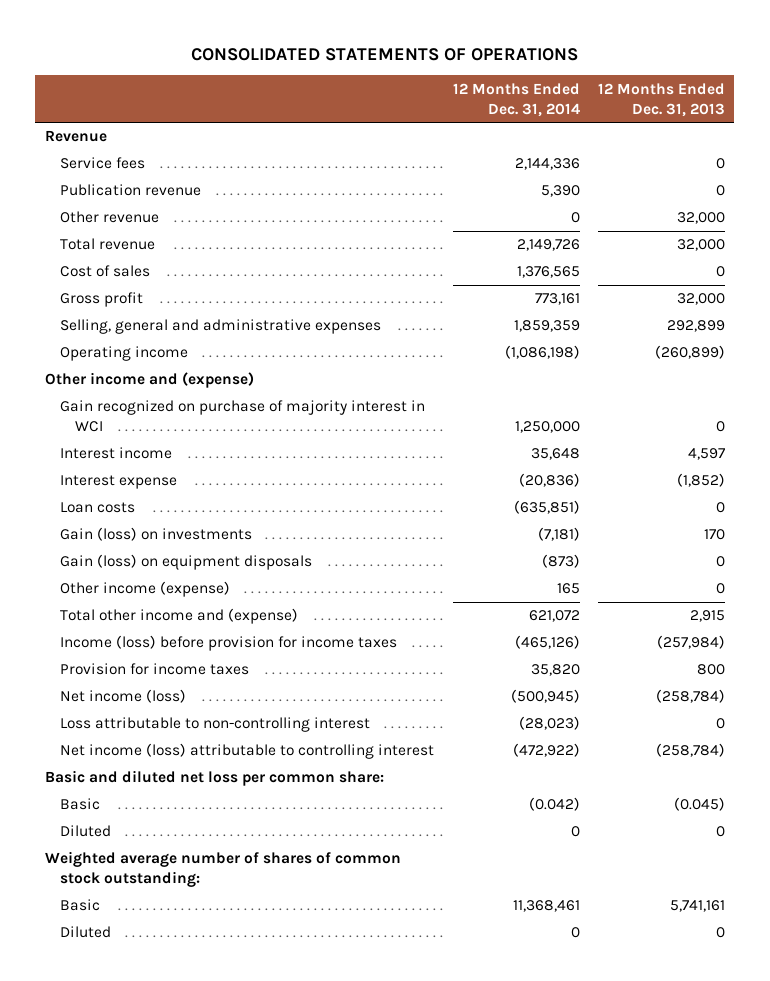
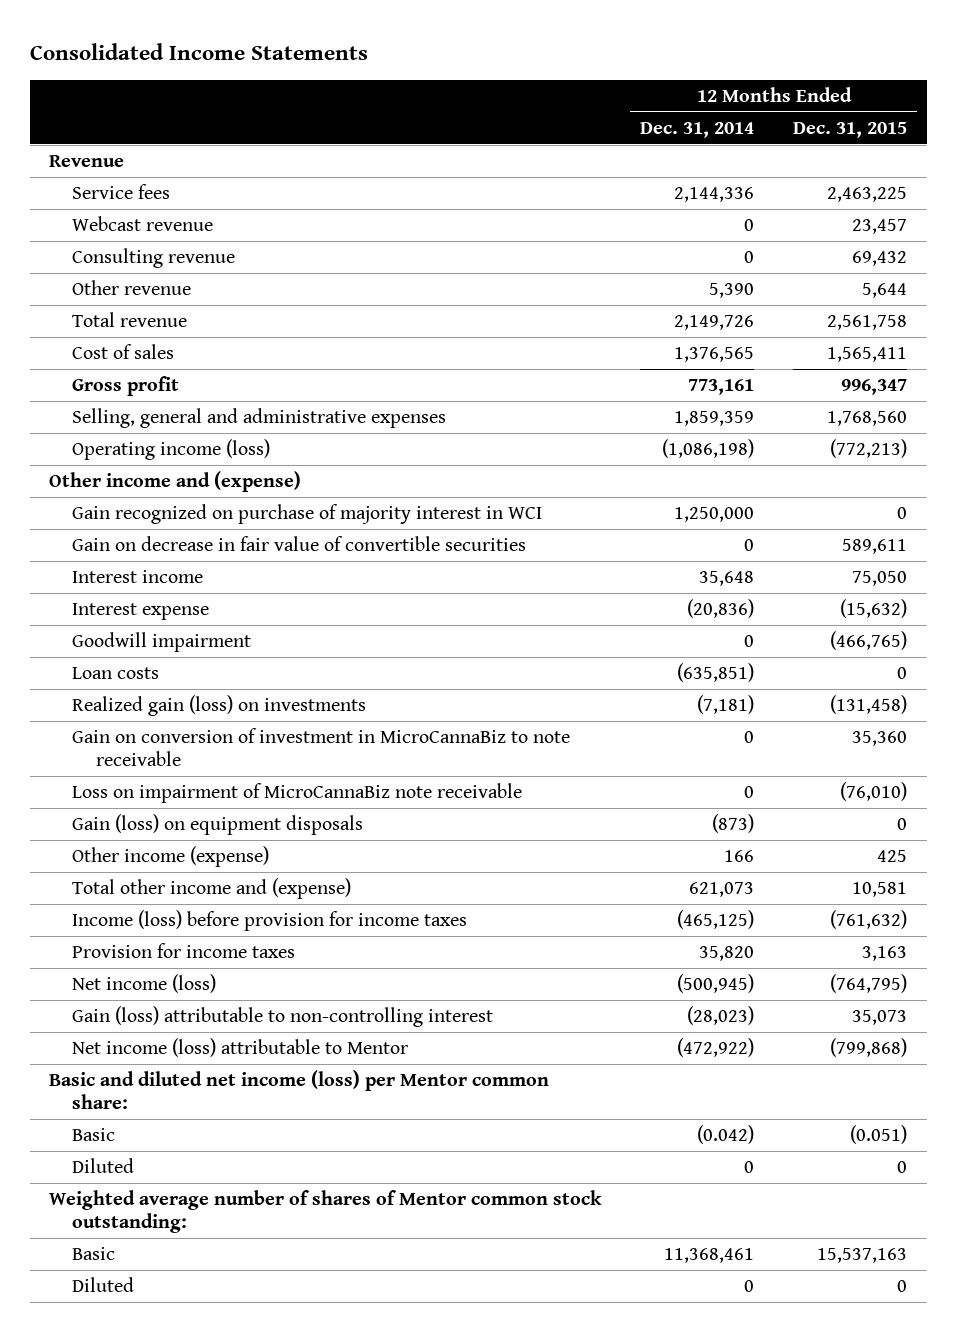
[190,47,578,61] CONSOLIDATED STATEMENTS OF OPERATIONS -> [29,43,368,61] Consolidated Income Statements
[598,82,726,117] 12 Months Ended Dec. 31, 2013 -> none
none -> [793,121,908,138] Dec. 31, 2015
[59,184,201,197] Publication revenue -> none
none -> [72,216,214,232] Webcast revenue
none -> [72,248,236,269] Consulting revenue
[570,212,580,224] 0 -> [709,283,755,299] 5,390
[59,346,188,362] Operating income -> [72,439,271,461] Operating income (loss)
none -> [72,536,527,552] Gain on decrease in fair value of convertible securities
none -> [72,632,252,653] Goodwill impairment
[59,527,252,542] Gain (loss) on investments -> [72,695,367,717] Realized gain (loss) on investments
none -> [72,728,571,767] Gain on conversion of investment in MicroCannaBiz to note receivable
none -> [72,783,523,804] Loss on impairment of MicroCannaBiz note receivable
[556,583,580,595] 165 -> [724,850,755,863] 166
[528,610,580,623] 621,072 -> [689,882,755,898] 621,073
[514,635,580,650] (465,126) -> [677,910,755,930] (465,125)
[59,717,370,733] Loss attributable to non-controlling interest -> [72,1006,494,1028] Gain (loss) attributable to non-controlling interest
[59,743,434,760] Net income (loss) attributable to controlling interest -> [72,1038,409,1058] Net income (loss) attributable to Mentor
[44,770,384,787] Basic and diluted net loss per common share: -> [49,1070,550,1110] Basic and diluted net income (loss) per Mentor common share:
[44,851,401,888] Weighted average number of shares of common stock outstanding: -> [49,1190,603,1234] Weighted average number of shares of Mentor common stock outstanding:

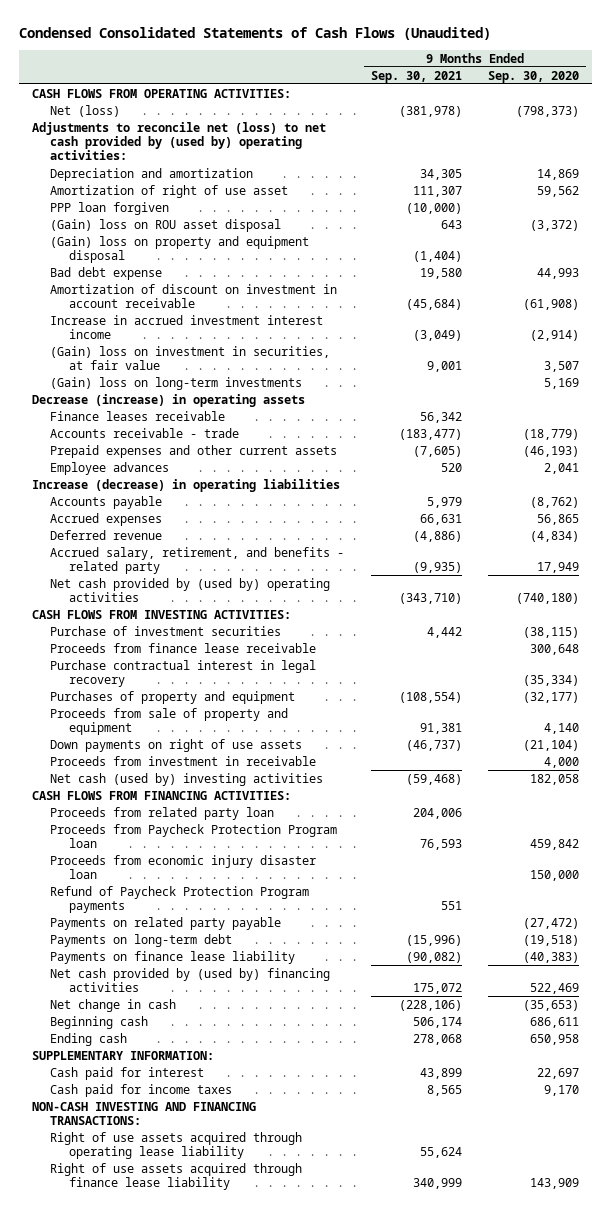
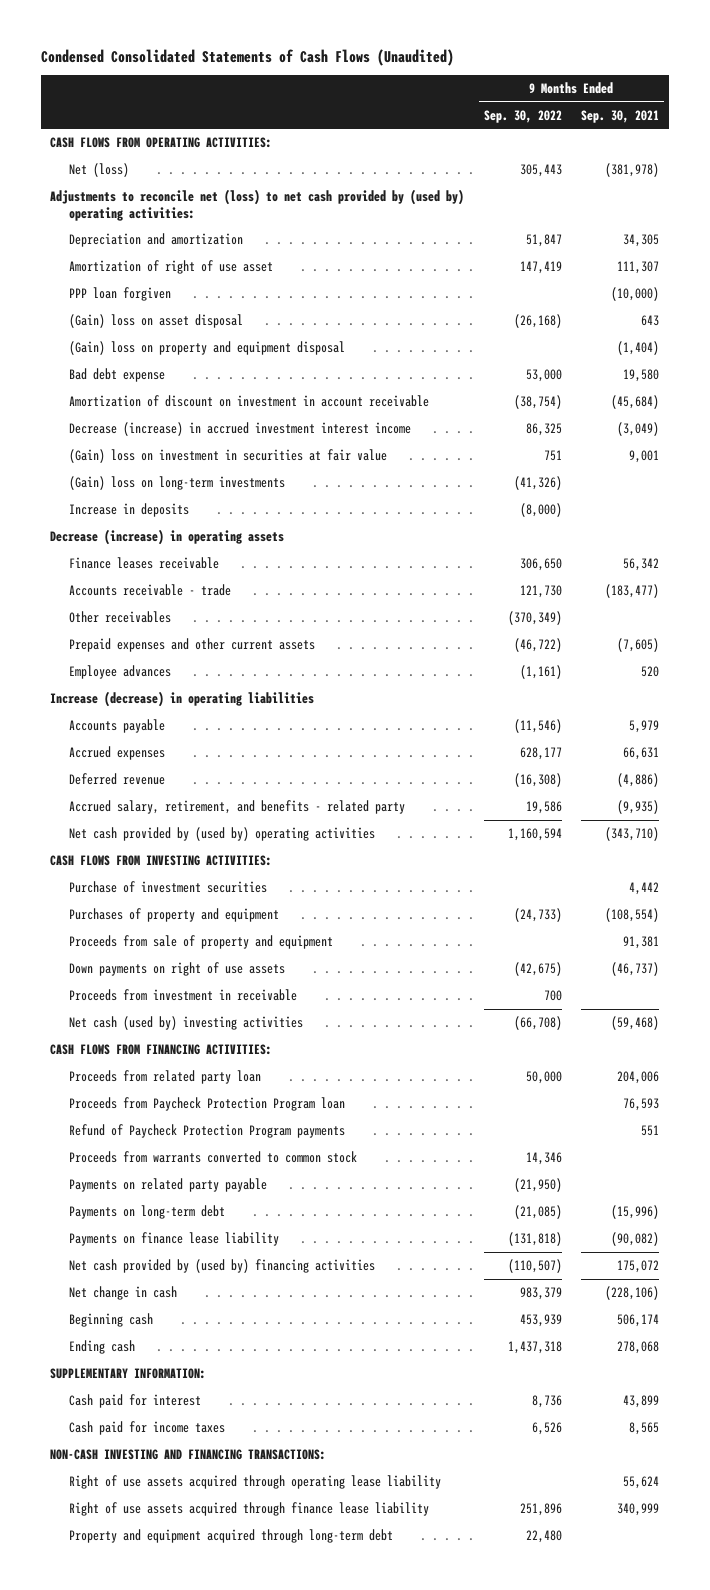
[488,70,580,83] Sep. 30, 2020 -> none
none -> [483,109,562,123] Sep. 30, 2022
[50,218,282,232] (Gain) loss on ROU asset disposal -> [69,314,244,329] (Gain) loss on asset disposal
[50,314,324,340] Increase in accrued investment interest income -> [69,422,412,437] Decrease (increase) in accrued investment interest income
[50,345,331,371] (Gain) loss on investment in securities, at fair value -> [69,449,388,464] (Gain) loss on investment in securities at fair value
none -> [69,503,190,518] Increase in deposits
none -> [69,611,172,624] Other receivables
[50,642,317,653] Proceeds from finance lease receivable -> none
[50,659,317,688] Purchase contractual interest in legal recovery -> none
[50,854,317,880] Proceeds from economic injury disaster loan -> none
none -> [69,1151,358,1164] Proceeds from warrants converted to common stock
none -> [69,1529,394,1544] Property and equipment acquired through long-term debt

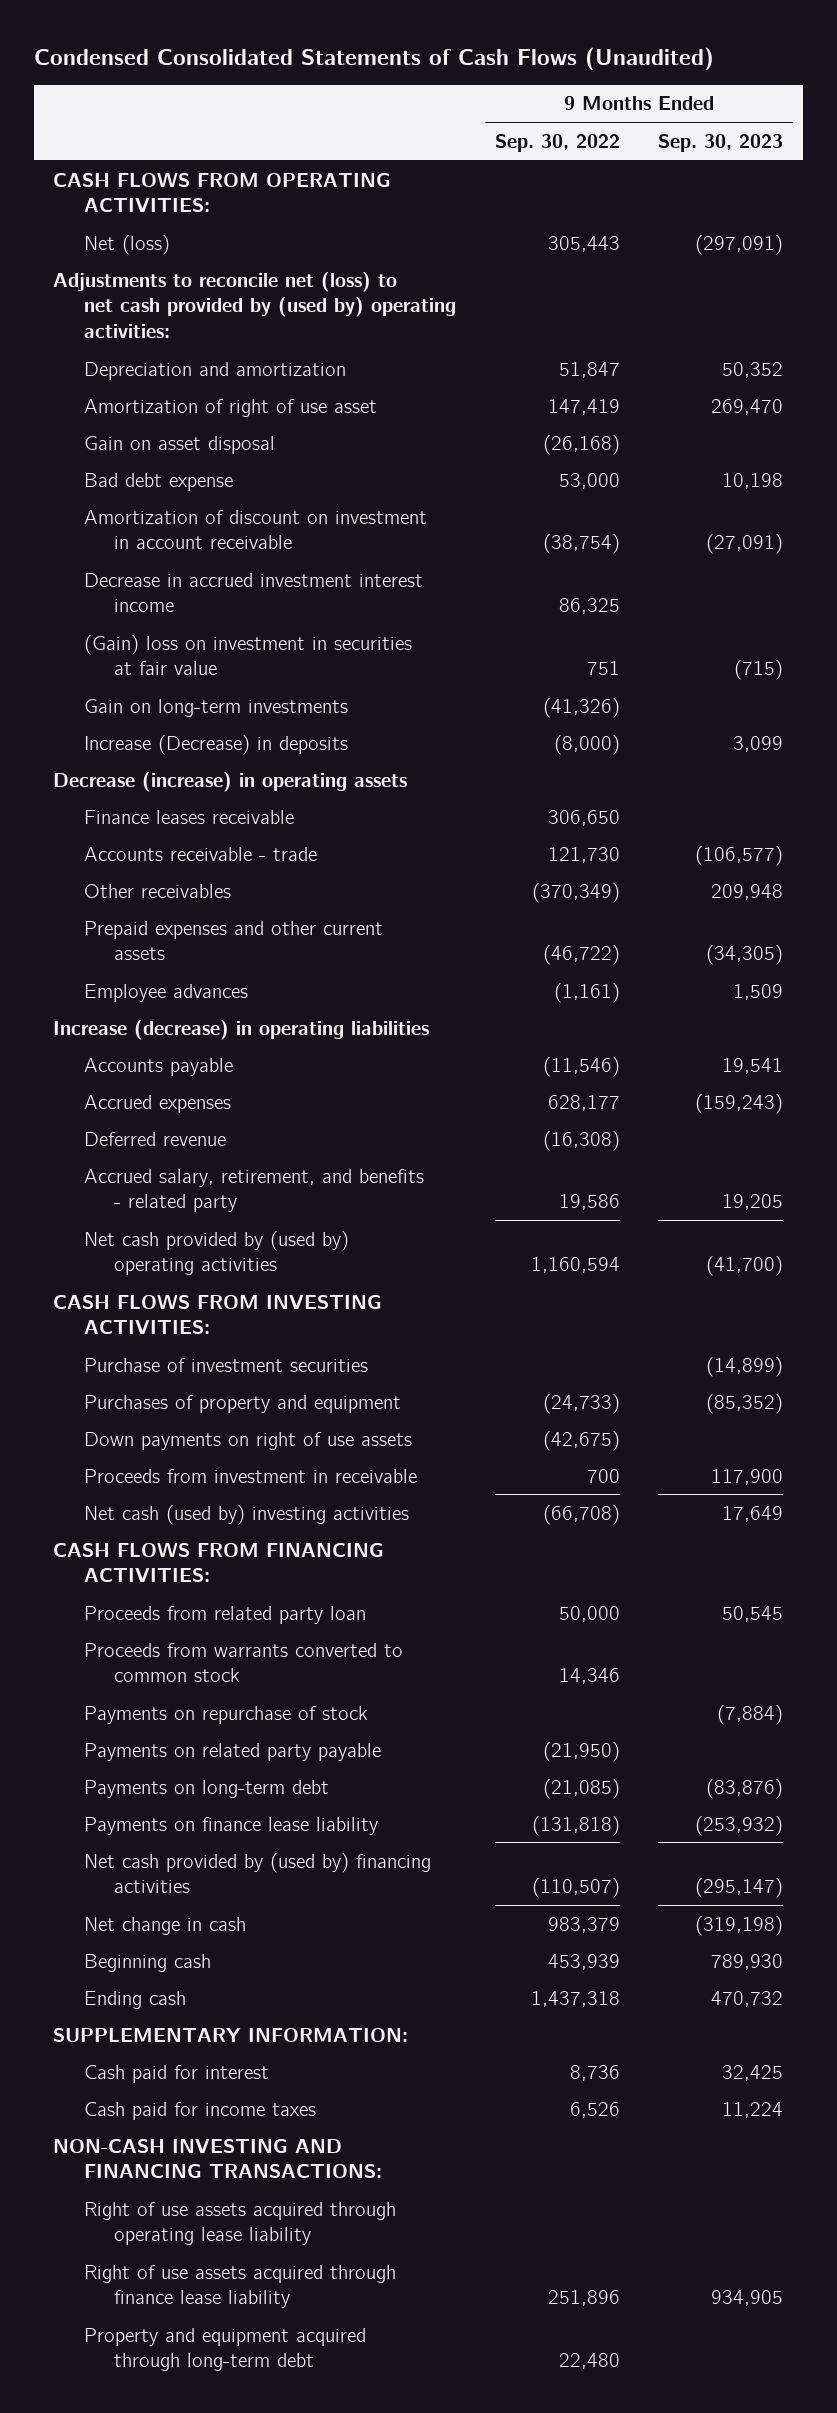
[581,109,660,123] Sep. 30, 2021 -> none
none -> [658,133,784,152] Sep. 30, 2023
[69,287,172,302] PPP loan forgiven -> none
[69,341,346,356] (Gain) loss on property and equipment disposal -> none
[69,314,244,329] (Gain) loss on asset disposal -> [83,435,275,454] Gain on asset disposal
[69,422,412,437] Decrease (increase) in accrued investment interest income -> [83,572,423,613] Decrease in accrued investment interest income
[69,476,286,491] (Gain) loss on long-term investments -> [83,698,348,717] Gain on long-term investments
[69,503,190,518] Increase in deposits -> [83,734,348,755] Increase (Decrease) in deposits
[69,935,334,950] Proceeds from sale of property and equipment -> none
[69,1097,346,1112] Proceeds from Paycheck Protection Program loan -> none
[69,1124,346,1139] Refund of Paycheck Protection Program payments -> none
none -> [83,1705,368,1724] Payments on repurchase of stock

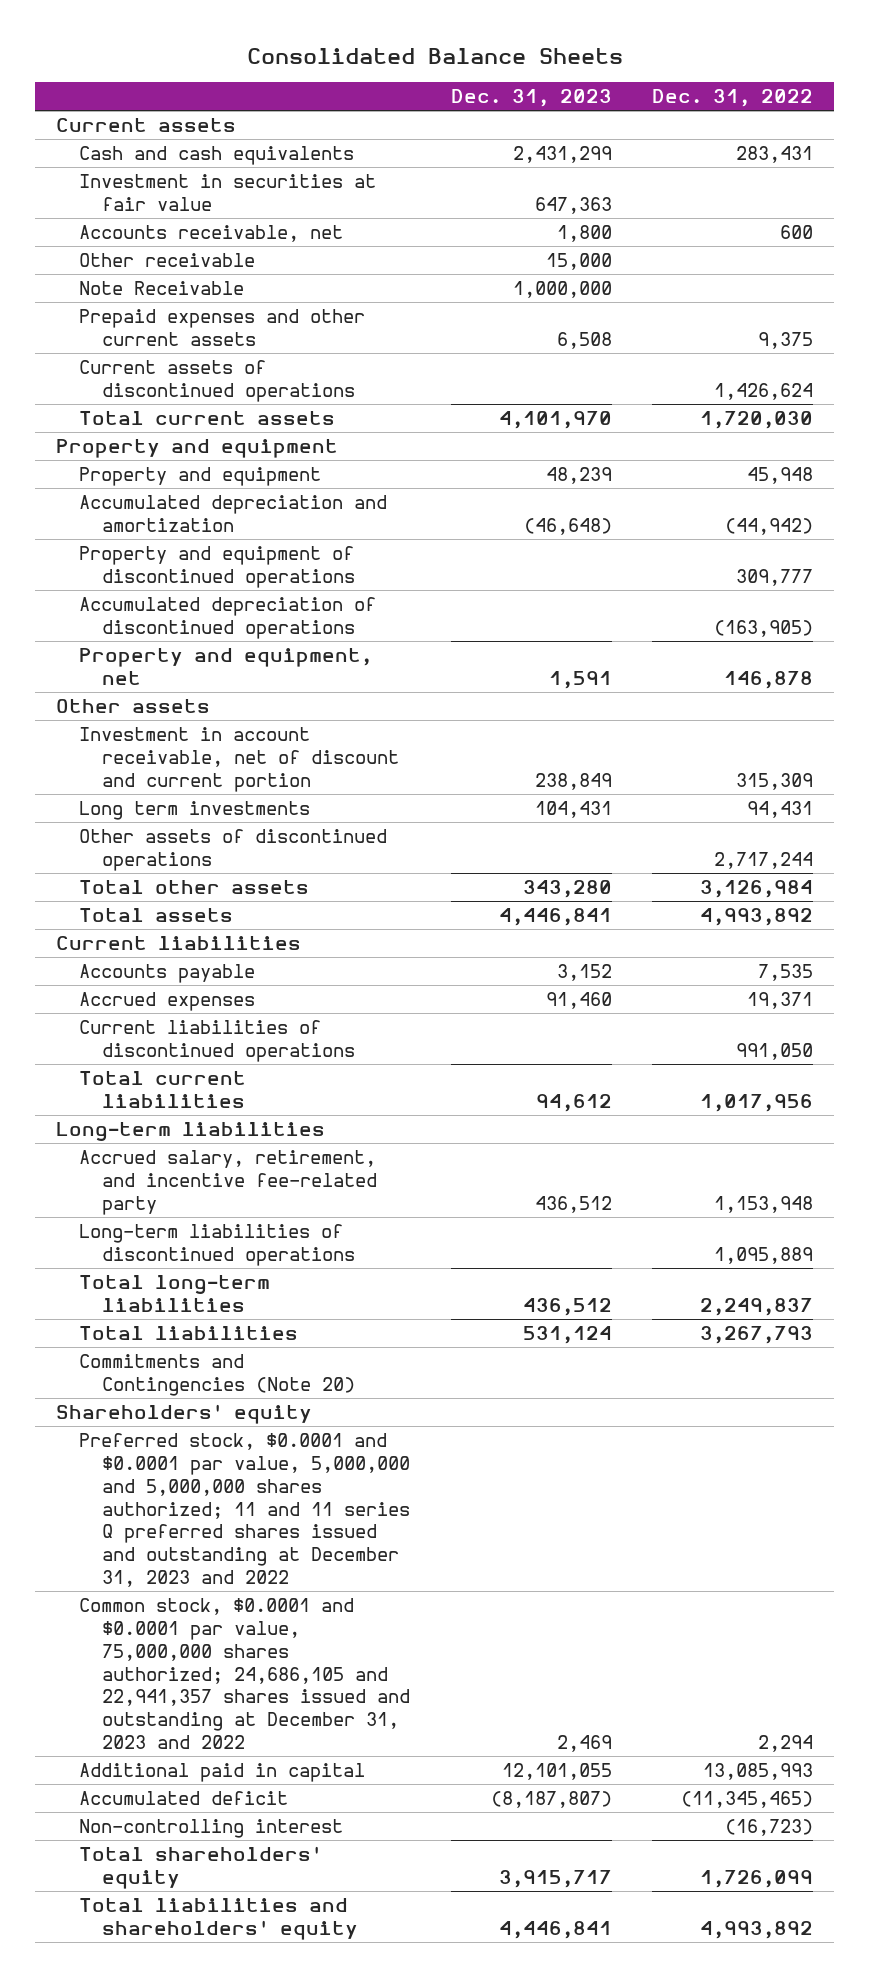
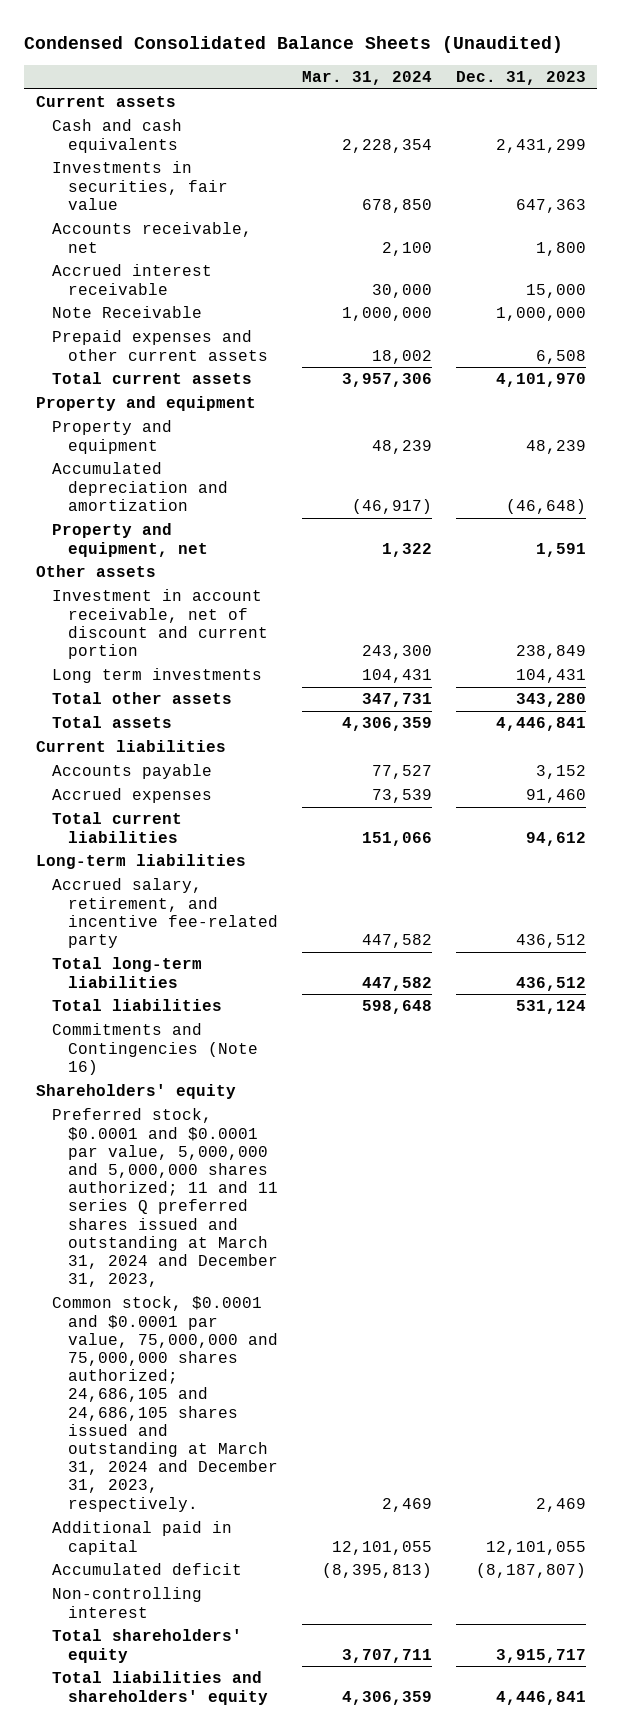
[246,47,623,64] Consolidated Balance Sheets -> [24,35,564,53] Condensed Consolidated Balance Sheets (Unaudited)
[652,89,814,108] Dec. 31, 2022 -> none
none -> [301,71,432,86] Mar. 31, 2024
[78,174,376,211] Investment in securities at fair value -> [52,161,229,210] Investments in securities, fair value
[78,253,255,268] Other receivable -> none
none -> [52,264,213,295] Accrued interest receivable
[78,360,356,402] Current assets of discontinued operations -> none
[78,546,356,588] Property and equipment of discontinued operations -> none
[78,597,376,639] Accumulated depreciation of discontinued operations -> none
[78,829,387,871] Other assets of discontinued operations -> none
[78,1020,356,1062] Current liabilities of discontinued operations -> none
[78,1224,356,1266] Long-term liabilities of discontinued operations -> none
[78,1354,356,1396] Commitments and Contingencies (Note 20) -> [52,1023,259,1075] Commitments and Contingencies (Note 16)
[78,1433,411,1588] Preferred stock, $0.0001 and $0.0001 par value, 5,000,000 and 5,000,000 shares authorized; 11 and 11 series Q preferred shares issued and outstanding at December 31, 2023 and 2022 -> [52,1108,279,1288] Preferred stock, $0.0001 and $0.0001 par value, 5,000,000 and 5,000,000 shares authorized; 11 and 11 series Q preferred shares issued and outstanding at March 31, 2024 and December 31, 2023,
[78,1598,411,1750] Common stock, $0.0001 and $0.0001 par value, 75,000,000 shares authorized; 24,686,105 and 22,941,357 shares issued and outstanding at December 31, 2023 and 2022 -> [52,1296,279,1512] Common stock, $0.0001 and $0.0001 par value, 75,000,000 and 75,000,000 shares authorized; 24,686,105 and 24,686,105 shares issued and outstanding at March 31, 2024 and December 31, 2023, respectively.

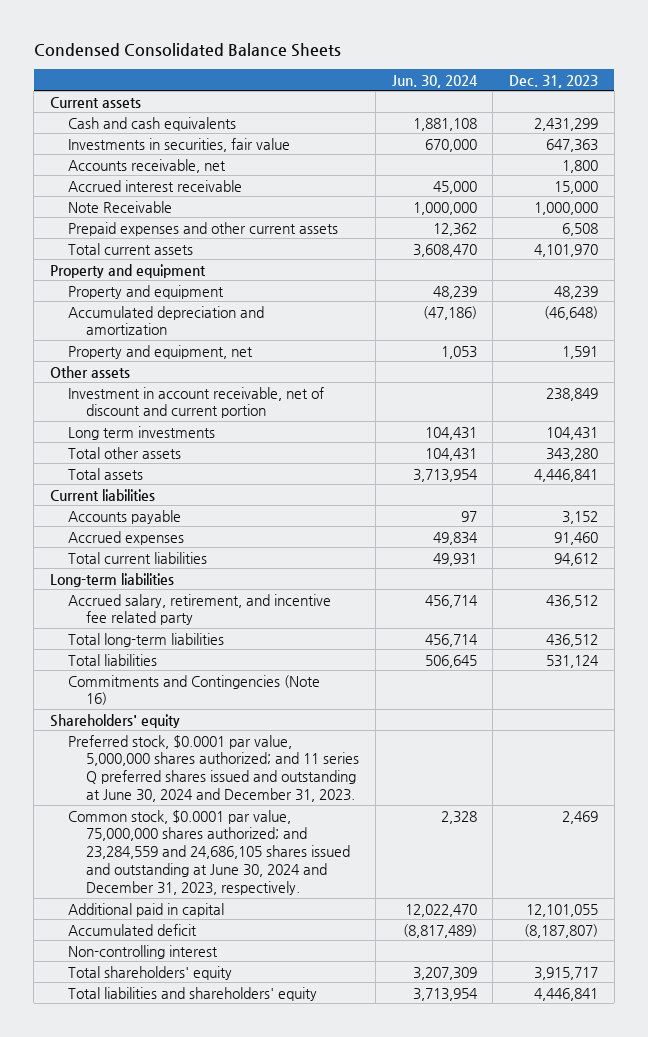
[24,35,564,53] Condensed Consolidated Balance Sheets (Unaudited) -> [33,43,341,58] Condensed Consolidated Balance Sheets
[301,71,432,86] Mar. 31, 2024 -> none
none -> [391,74,478,88] Jun. 30, 2024
[52,878,279,948] Accrued salary, retirement, and incentive fee-related party -> [67,593,331,626] Accrued salary, retirement, and incentive fee related party
[52,1108,279,1288] Preferred stock, $0.0001 and $0.0001 par value, 5,000,000 and 5,000,000 shares authorized; 11 and 11 series Q preferred shares issued and outstanding at March 31, 2024 and December 31, 2023, -> [67,734,360,803] Preferred stock, $0.0001 par value, 5,000,000 shares authorized; and 11 series Q preferred shares issued and outstanding at June 30, 2024 and December 31, 2023.
[52,1296,279,1512] Common stock, $0.0001 and $0.0001 par value, 75,000,000 and 75,000,000 shares authorized; 24,686,105 and 24,686,105 shares issued and outstanding at March 31, 2024 and December 31, 2023, respectively. -> [67,809,351,896] Common stock, $0.0001 par value, 75,000,000 shares authorized; and 23,284,559 and 24,686,105 shares issued and outstanding at June 30, 2024 and December 31, 2023, respectively.

